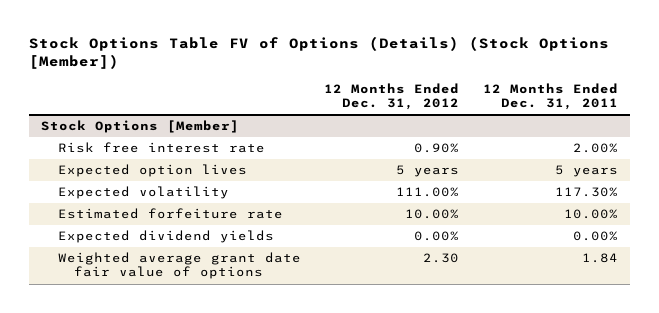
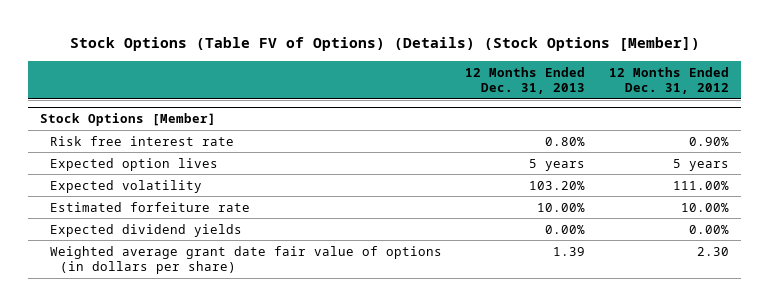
[29,35,610,69] Stock Options Table FV of Options (Details) (Stock Options [Member]) -> [69,37,700,52] Stock Options (Table FV of Options) (Details) (Stock Options [Member])
[482,82,618,111] 12 Months Ended Dec. 31, 2011 -> none
none -> [465,66,586,95] 12 Months Ended Dec. 31, 2013
[57,252,301,280] Weighted average grant date fair value of options -> [49,245,442,275] Weighted average grant date fair value of options (in dollars per share)

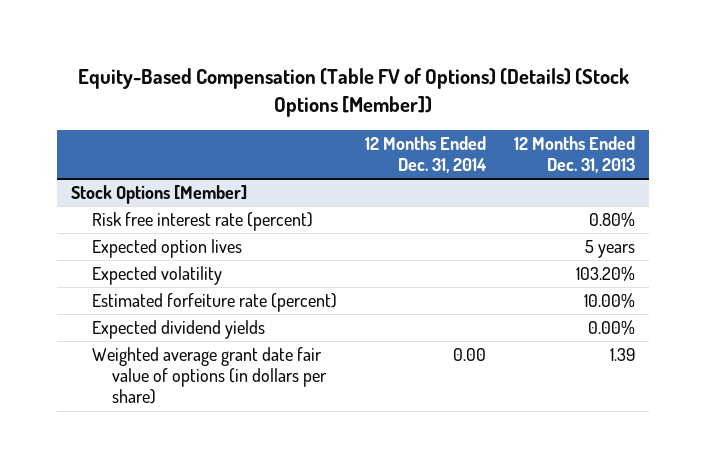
[69,37,700,52] Stock Options (Table FV of Options) (Details) (Stock Options [Member]) -> [77,68,629,118] Equity-Based Compensation (Table FV of Options) (Details) (Stock Options [Member])
[608,66,729,95] 12 Months Ended Dec. 31, 2012 -> none
none -> [364,135,487,174] 12 Months Ended Dec. 31, 2014
[49,135,234,146] Risk free interest rate -> [91,212,313,232] Risk free interest rate (percent)
[49,201,250,212] Estimated forfeiture rate -> [91,293,337,313] Estimated forfeiture rate (percent)

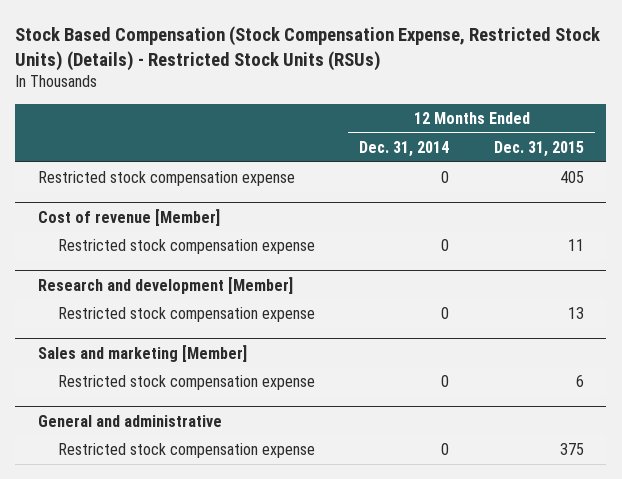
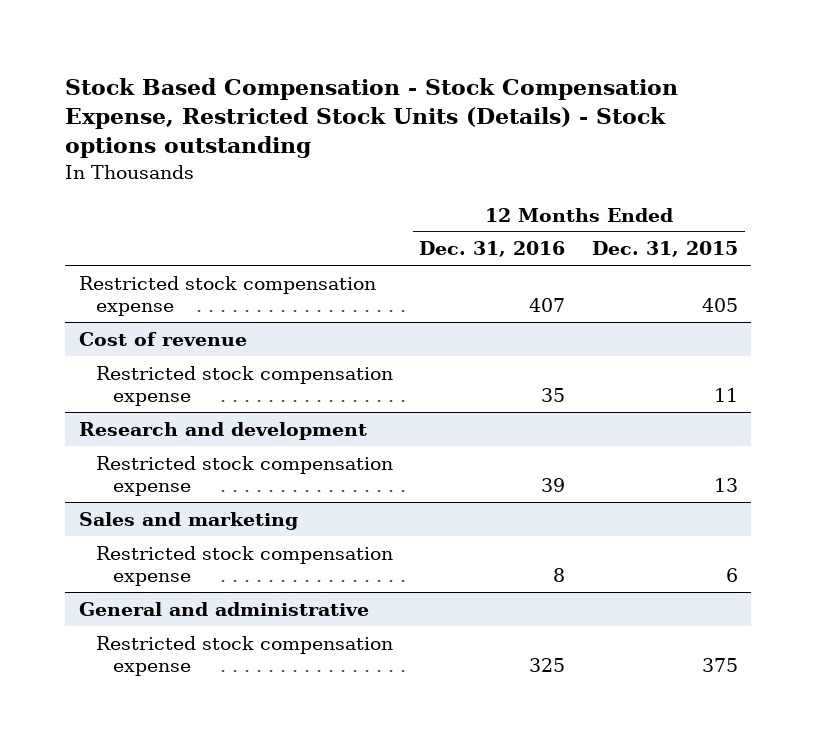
[15,25,601,71] Stock Based Compensation (Stock Compensation Expense, Restricted Stock Units) (Details) - Restricted Stock Units (RSUs) -> [65,77,679,159] Stock Based Compensation - Stock Compensation Expense, Restricted Stock Units (Details) - Stock options outstanding
[359,141,450,158] Dec. 31, 2014 -> none
none -> [419,241,566,258] Dec. 31, 2016
[37,208,220,226] Cost of revenue [Member] -> [78,331,247,346] Cost of revenue
[37,276,293,294] Research and development [Member] -> [78,421,367,440] Research and development
[37,344,247,362] Sales and marketing [Member] -> [78,511,298,530] Sales and marketing

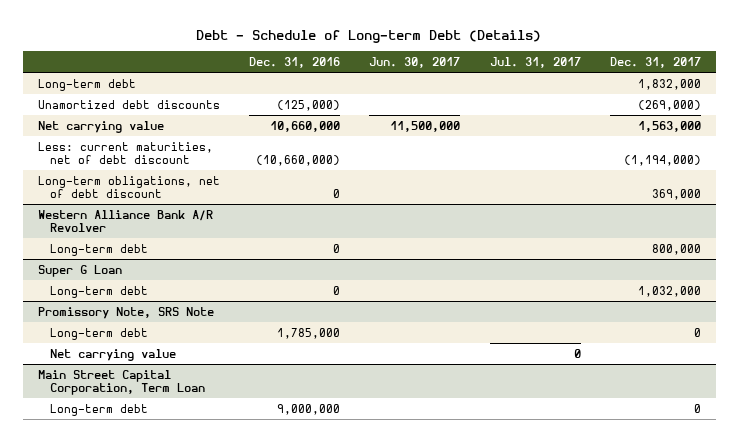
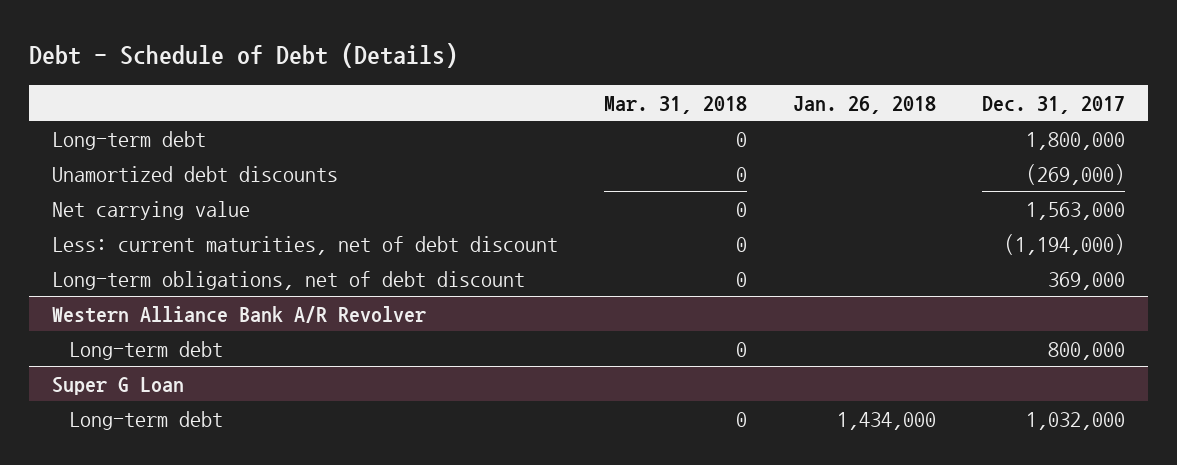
[196,30,542,44] Debt - Schedule of Long-term Debt (Details) -> [28,43,458,69] Debt - Schedule of Debt (Details)
[249,56,341,68] Dec. 31, 2016 -> none
[369,56,461,68] Jun. 30, 2017 -> none
[489,56,581,68] Jul. 31, 2017 -> none
none -> [604,95,748,114] Mar. 31, 2018
none -> [793,95,937,114] Jan. 26, 2018
[637,78,701,90] 1,832,000 -> [1026,131,1126,150] 1,800,000
[37,306,214,319] Promissory Note, SRS Note -> none
[50,327,149,340] Long-term debt -> none
[50,348,177,361] Net carrying value -> none
[37,369,206,395] Main Street Capital Corporation, Term Loan -> none
[50,403,149,416] Long-term debt -> none

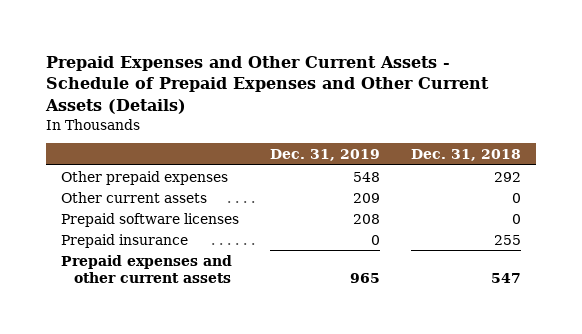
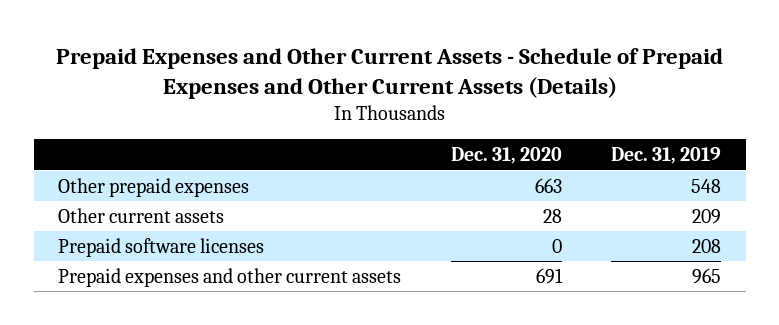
[410,149,521,162] Dec. 31, 2018 -> none
none -> [450,147,562,165] Dec. 31, 2020
[61,233,189,248] Prepaid insurance -> none

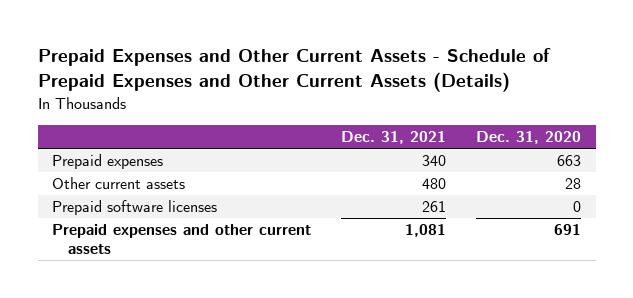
[611,147,722,165] Dec. 31, 2019 -> none
none -> [341,131,447,145] Dec. 31, 2021
[58,177,250,197] Other prepaid expenses -> [52,154,164,170] Prepaid expenses

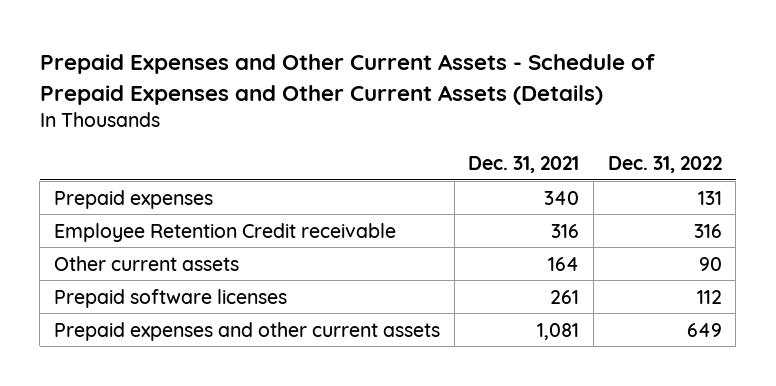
[475,131,581,145] Dec. 31, 2020 -> none
none -> [607,156,722,174] Dec. 31, 2022
none -> [53,222,396,242] Employee Retention Credit receivable
[422,178,447,190] 480 -> [548,256,580,271] 164

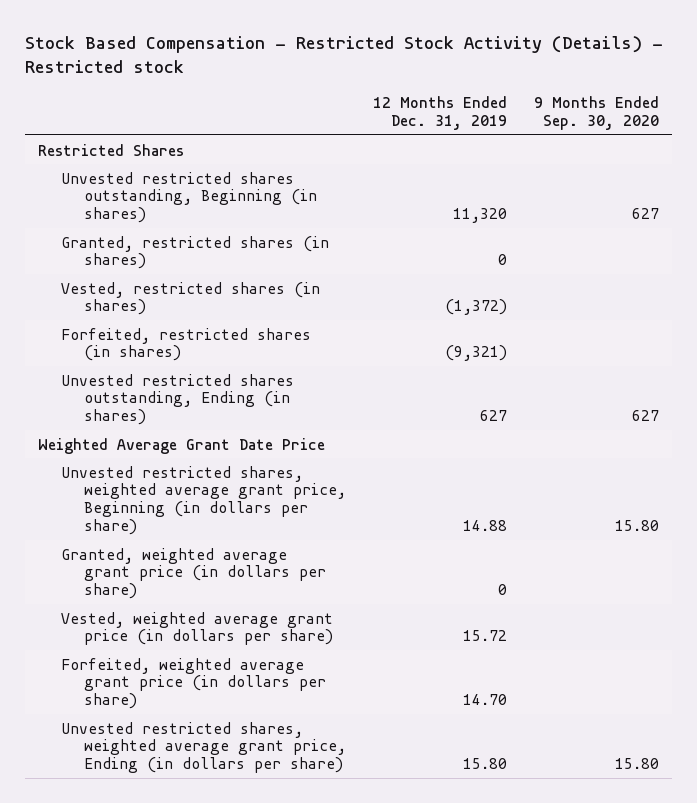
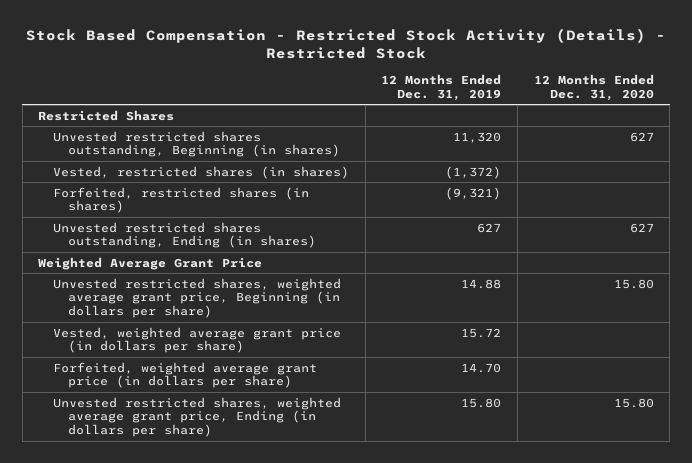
[24,35,663,73] Stock Based Compensation - Restricted Stock Activity (Details) - Restricted stock -> [25,27,666,59] Stock Based Compensation - Restricted Stock Activity (Details) - Restricted Stock
[533,95,659,130] 9 Months Ended Sep. 30, 2020 -> none
none -> [533,74,654,101] 12 Months Ended Dec. 31, 2020
[61,235,330,270] Granted, restricted shares (in shares) -> none
[38,437,326,454] Weighted Average Grant Date Price -> [38,256,263,270] Weighted Average Grant Price
[61,547,326,600] Granted, weighted average grant price (in dollars per share) -> none

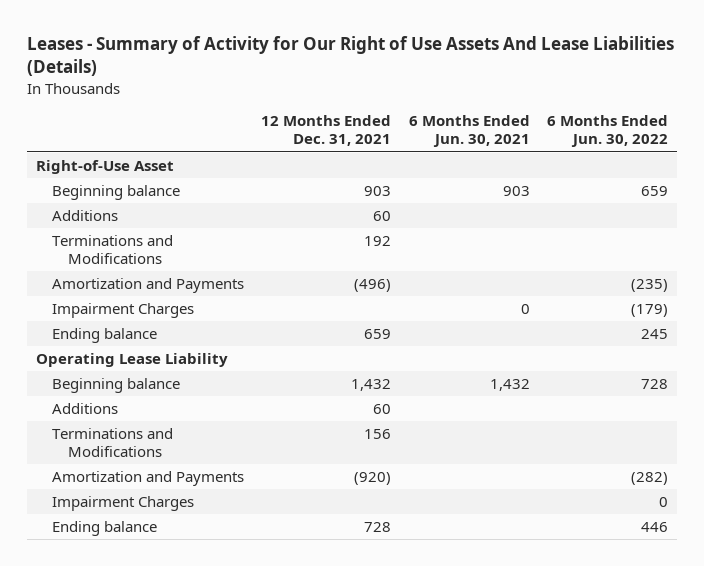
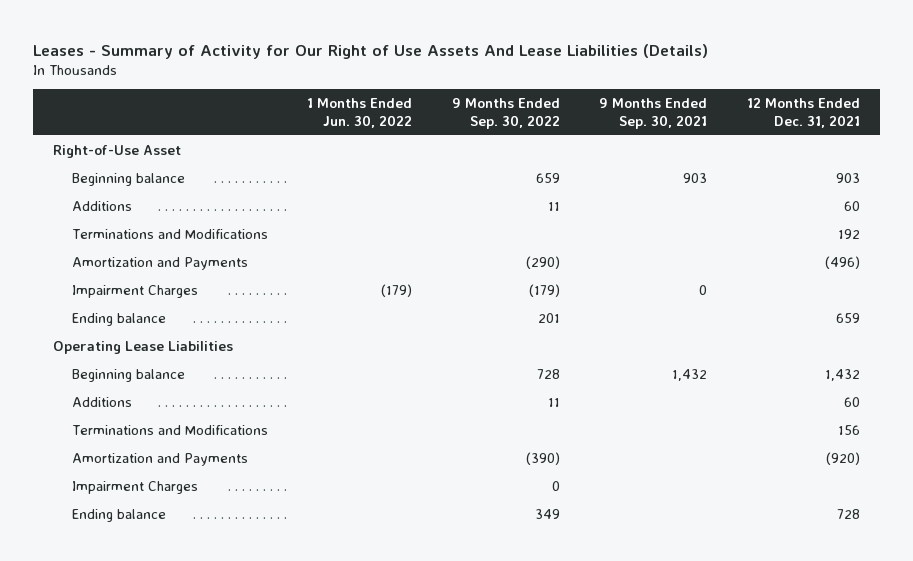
[408,115,530,148] 6 Months Ended Jun. 30, 2021 -> none
[546,115,668,148] 6 Months Ended Jun. 30, 2022 -> none
none -> [307,98,413,128] 1 Months Ended Jun. 30, 2022
none -> [451,98,560,129] 9 Months Ended Sep. 30, 2022
none -> [599,98,708,129] 9 Months Ended Sep. 30, 2021
[35,352,228,367] Operating Lease Liability -> [52,340,233,354] Operating Lease Liabilities

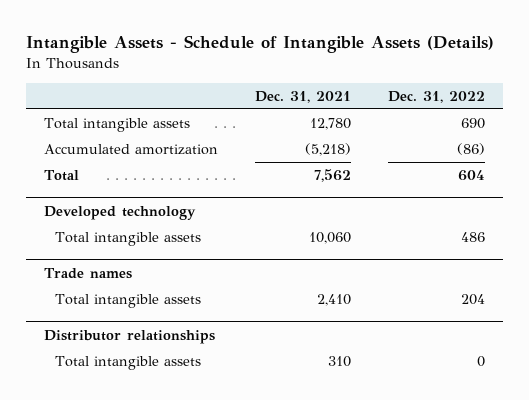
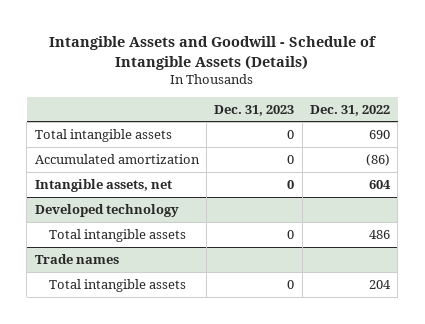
[25,35,494,54] Intangible Assets - Schedule of Intangible Assets (Details) -> [49,35,377,70] Intangible Assets and Goodwill - Schedule of Intangible Assets (Details)
[254,90,351,103] Dec. 31, 2021 -> none
none -> [214,104,295,116] Dec. 31, 2023
[43,170,79,182] Total -> [34,178,172,192] Intangible assets, net
[43,329,215,344] Distributor relationships -> none
[55,356,202,371] Total intangible assets -> none

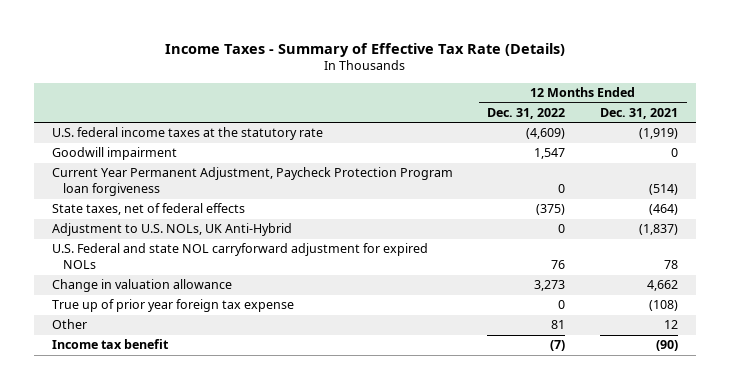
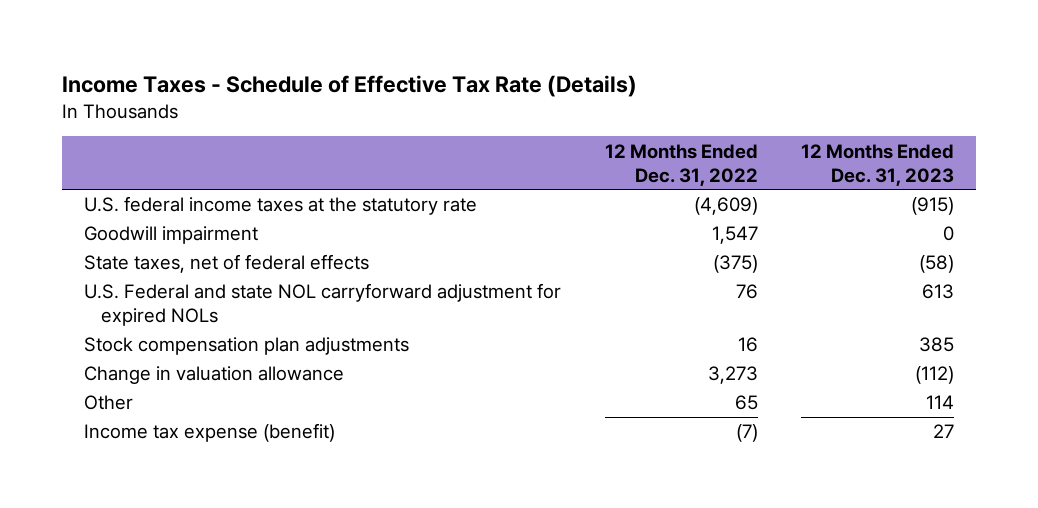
[164,42,565,57] Income Taxes - Summary of Effective Tax Rate (Details) -> [62,74,638,97] Income Taxes - Schedule of Effective Tax Rate (Details)
[600,107,679,119] Dec. 31, 2021 -> none
none -> [800,143,954,186] 12 Months Ended Dec. 31, 2023
[51,167,453,197] Current Year Permanent Adjustment, Paycheck Protection Program loan forgiveness -> none
[51,223,292,237] Adjustment to U.S. NOLs, UK Anti-Hybrid -> none
none -> [84,337,410,356] Stock compensation plan adjustments
[51,299,294,313] True up of prior year foreign tax expense -> none
[551,320,566,330] 81 -> [734,395,758,411] 65
[51,339,169,350] Income tax benefit -> [84,423,336,443] Income tax expense (benefit)

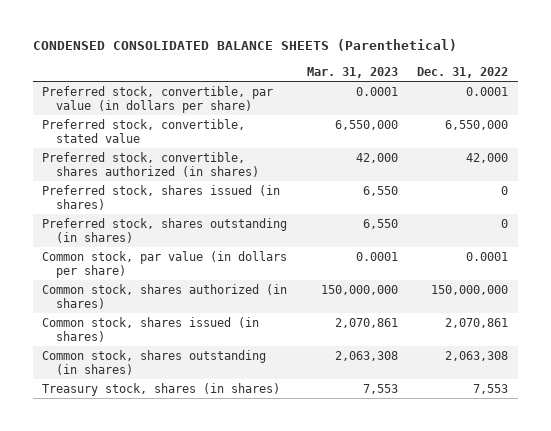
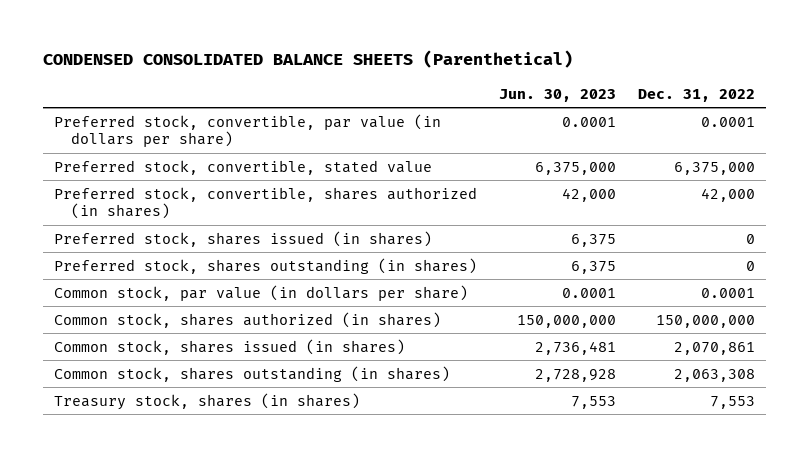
[306,66,398,78] Mar. 31, 2023 -> none
none -> [498,88,616,102] Jun. 30, 2023
[445,119,509,130] 6,550,000 -> [673,161,755,175] 6,375,000

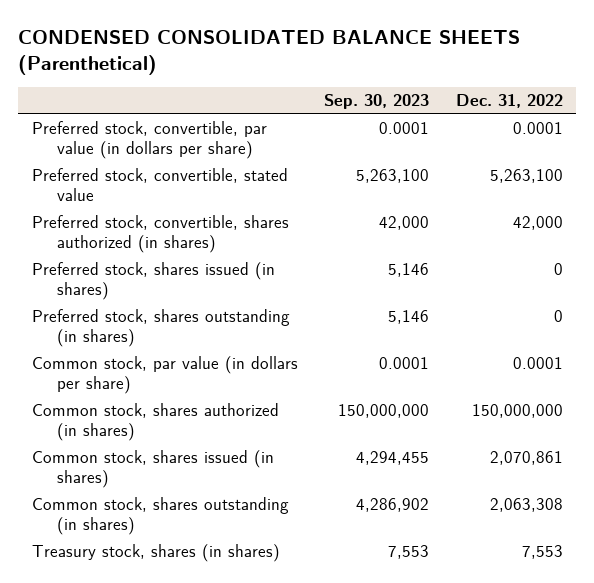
[498,88,616,102] Jun. 30, 2023 -> none
none -> [324,94,430,110] Sep. 30, 2023
[673,161,755,175] 6,375,000 -> [489,169,563,184] 5,263,100

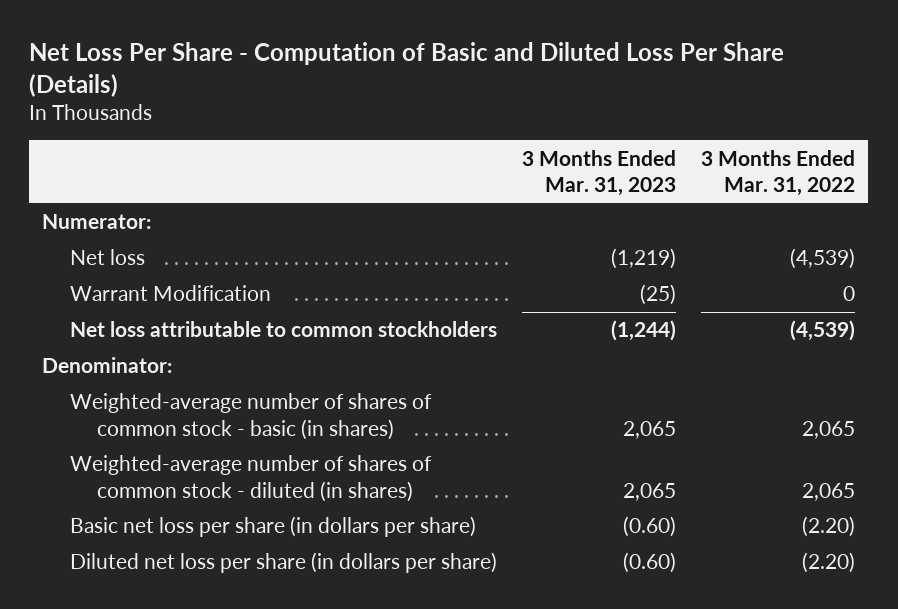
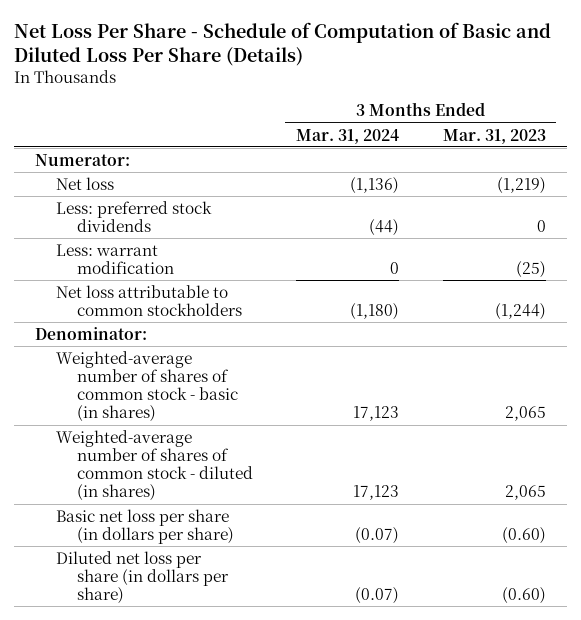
[29,42,785,97] Net Loss Per Share - Computation of Basic and Diluted Loss Per Share (Details) -> [13,21,551,67] Net Loss Per Share - Schedule of Computation of Basic and Diluted Loss Per Share (Details)
[701,149,856,196] 3 Months Ended Mar. 31, 2022 -> none
none -> [296,128,400,144] Mar. 31, 2024
none -> [56,200,213,232] Less: preferred stock dividends
[69,285,271,302] Warrant Modification -> [56,243,175,274] Less: warrant modification

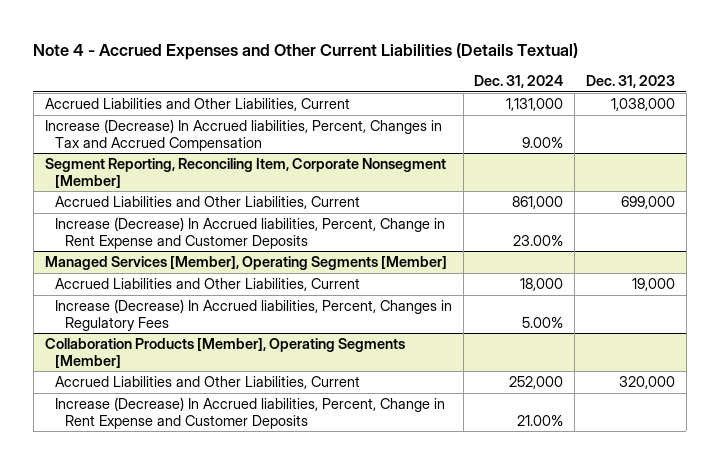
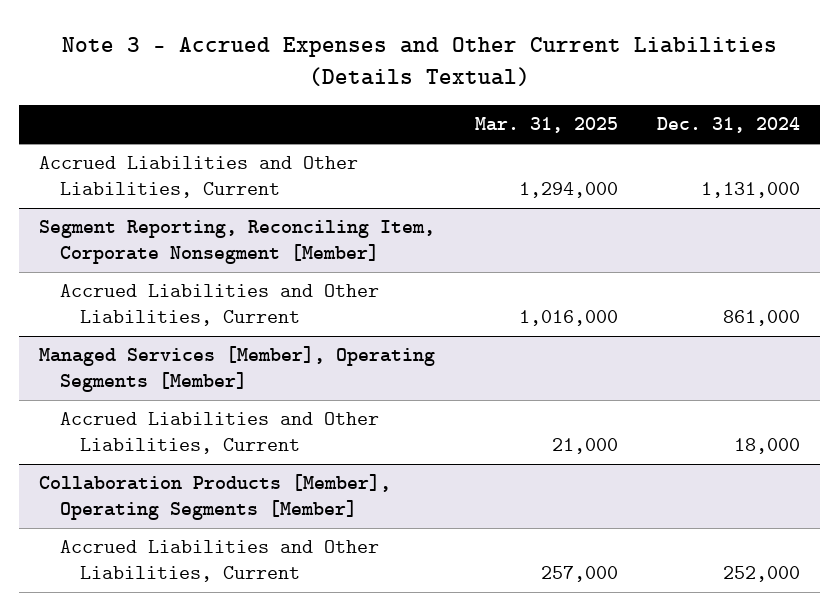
[33,42,579,60] Note 4 - Accrued Expenses and Other Current Liabilities (Details Textual) -> [61,36,777,86] Note 3 - Accrued Expenses and Other Current Liabilities (Details Textual)
[586,75,676,89] Dec. 31, 2023 -> none
none -> [474,117,618,134] Mar. 31, 2025
[44,119,442,151] Increase (Decrease) In Accrued liabilities, Percent, Changes in Tax and Accrued Compensation -> none
[54,217,445,249] Increase (Decrease) In Accrued liabilities, Percent, Change in Rent Expense and Customer Deposits -> none
[54,299,452,331] Increase (Decrease) In Accrued liabilities, Percent, Changes in Regulatory Fees -> none
[54,397,445,429] Increase (Decrease) In Accrued liabilities, Percent, Change in Rent Expense and Customer Deposits -> none

